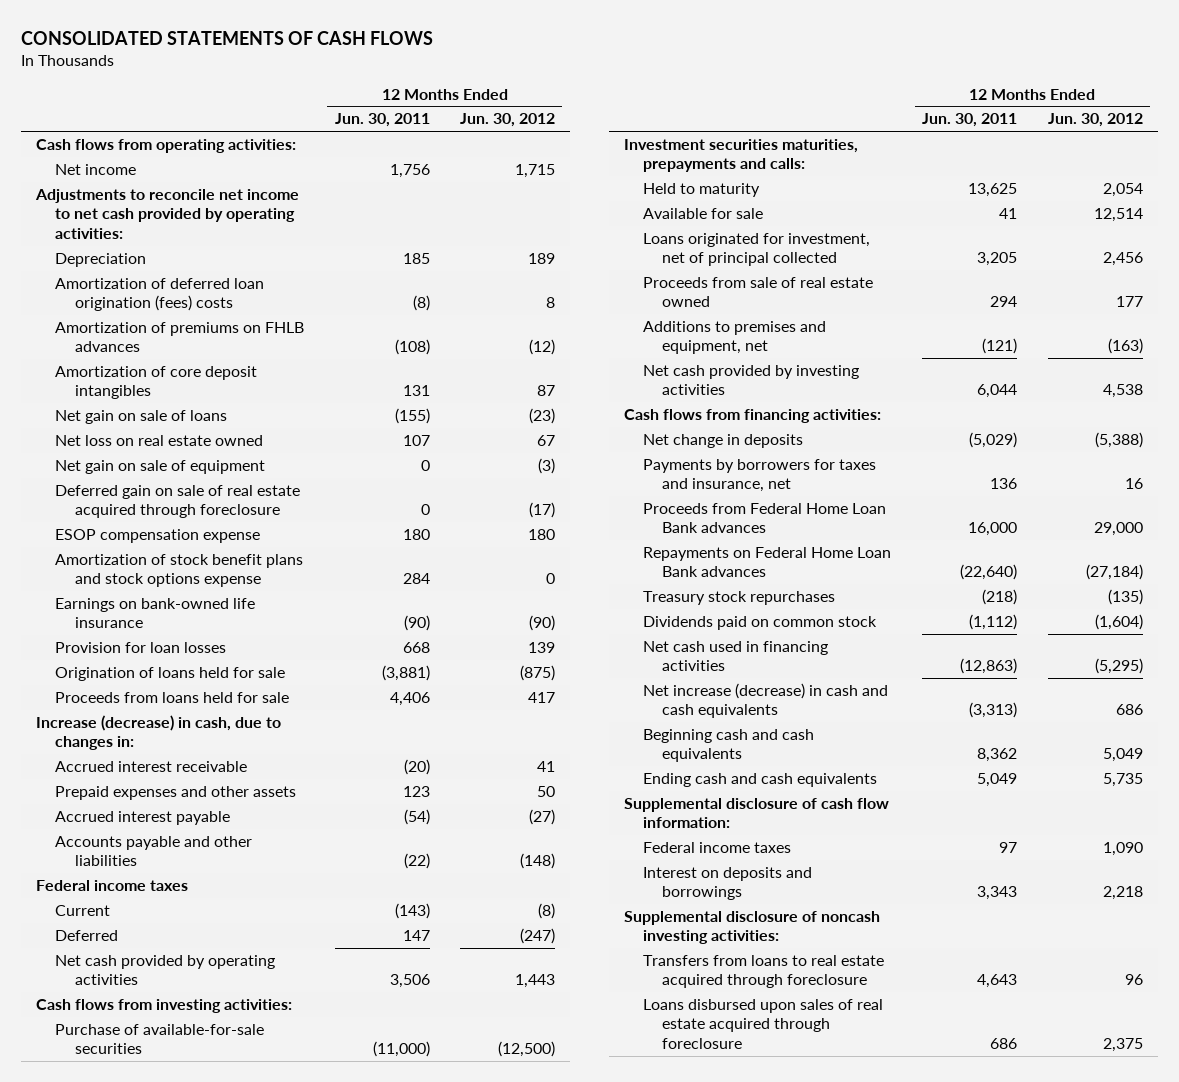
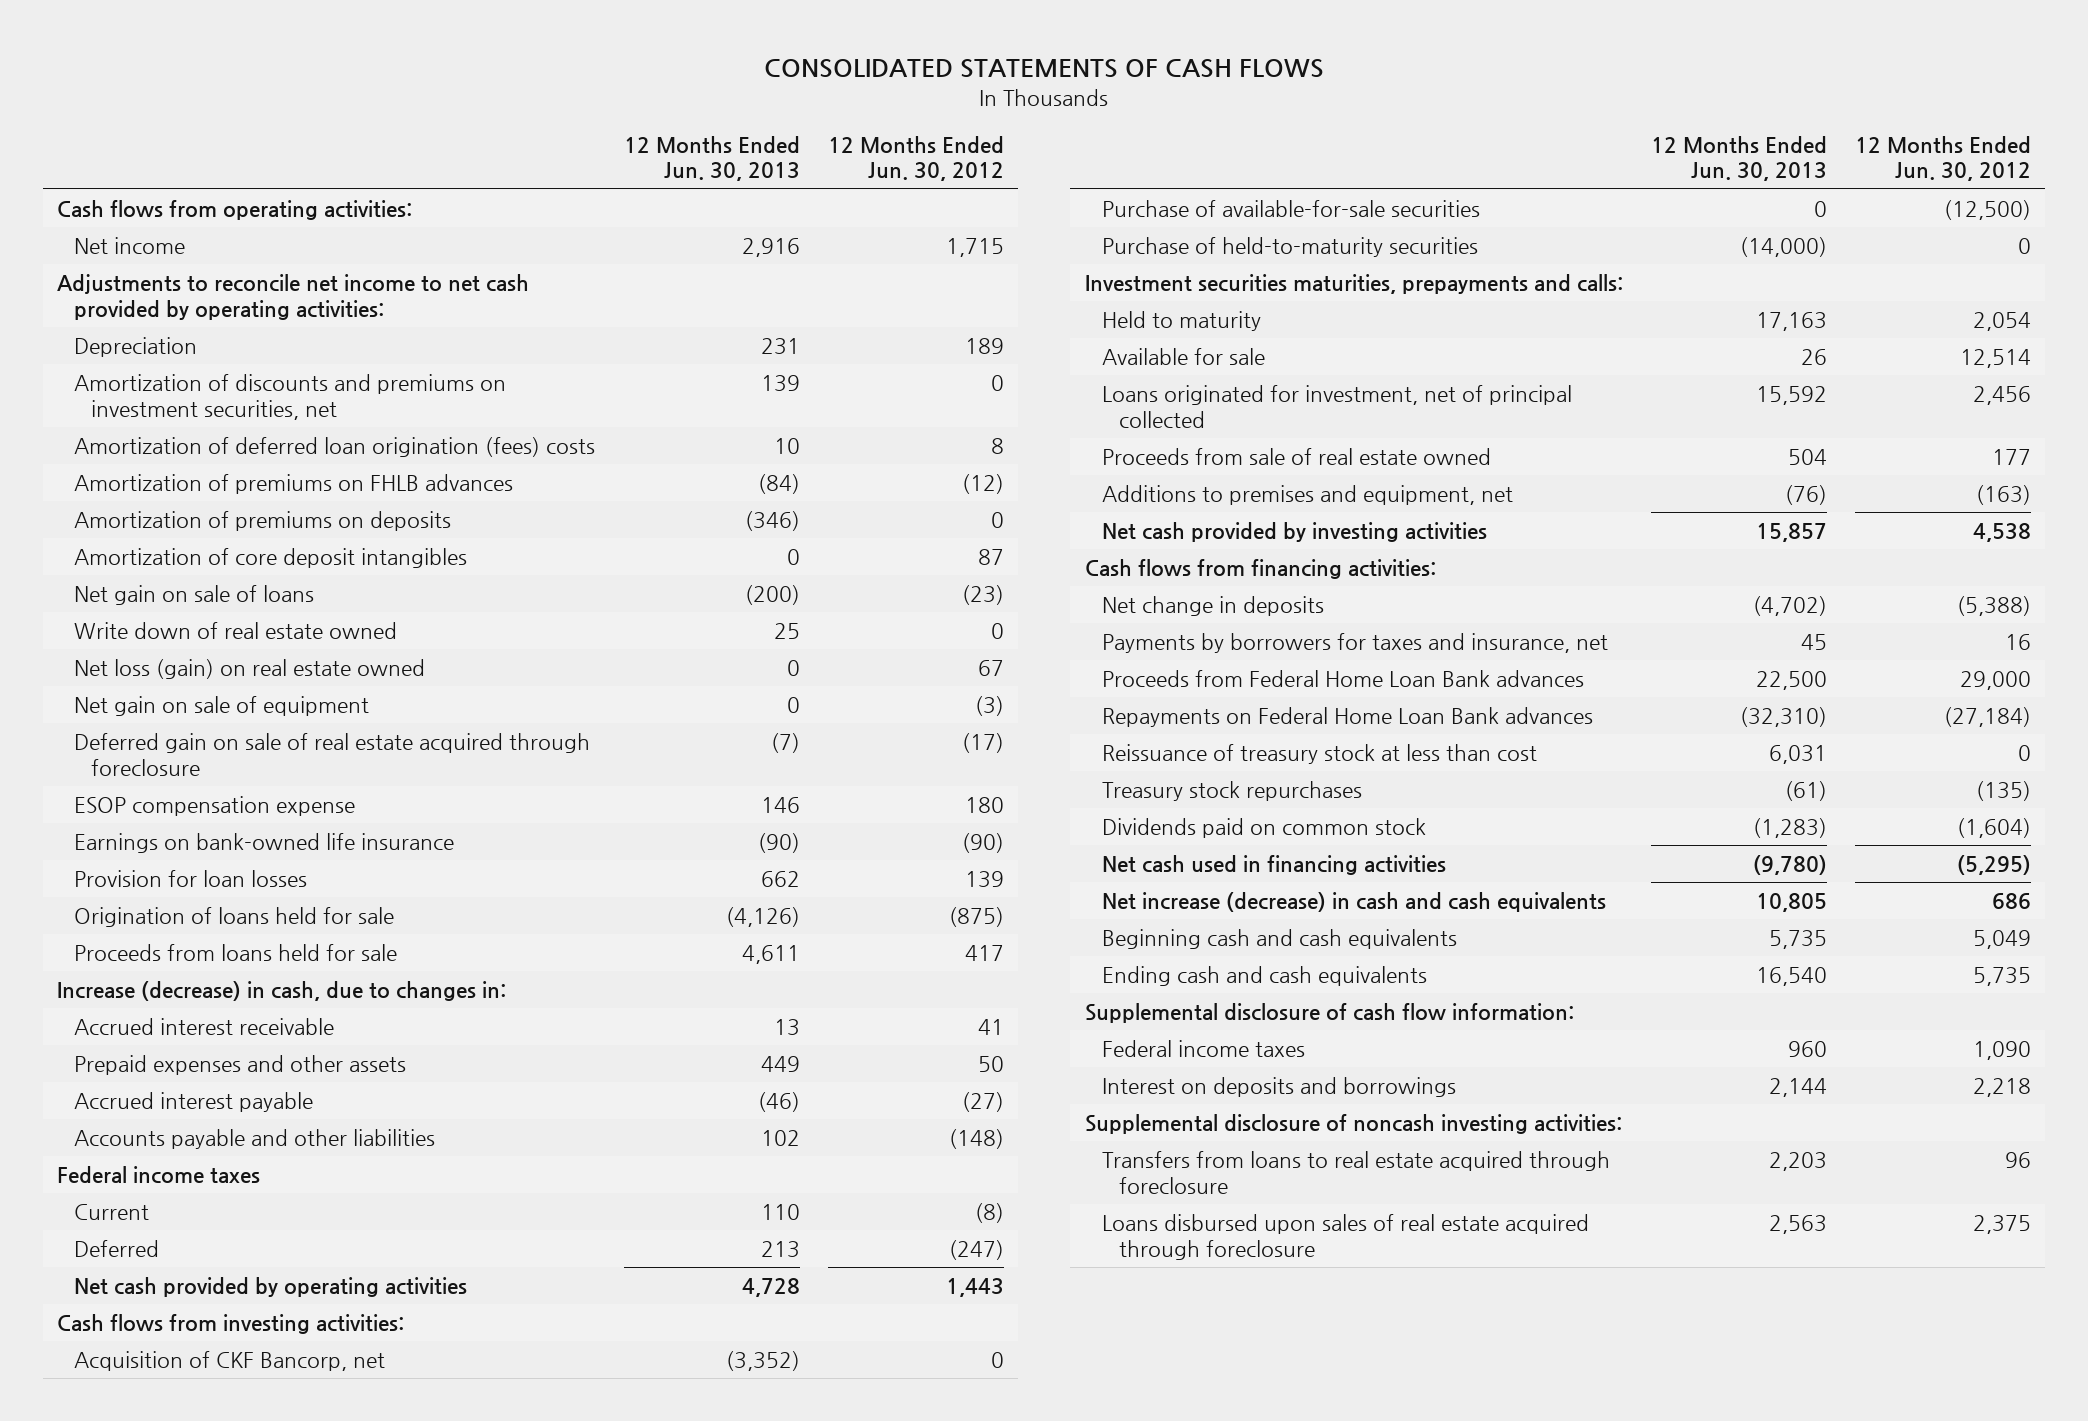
[334,113,430,128] Jun. 30, 2011 -> none
none -> [623,135,800,182] 12 Months Ended Jun. 30, 2013
none -> [74,374,507,420] Amortization of discounts and premiums on investment securities, net
none -> [74,511,452,532] Amortization of premiums on deposits
none -> [74,622,398,640] Write down of real estate owned
[55,434,264,446] Net loss on real estate owned -> [74,659,426,680] Net loss (gain) on real estate owned
[55,553,304,588] Amortization of stock benefit plans and stock options expense -> none
none -> [74,1351,386,1372] Acquisition of CKF Bancorp, net
none -> [1101,237,1478,258] Purchase of held-to-maturity securities
none -> [1101,744,1537,765] Reissuance of treasury stock at less than cost

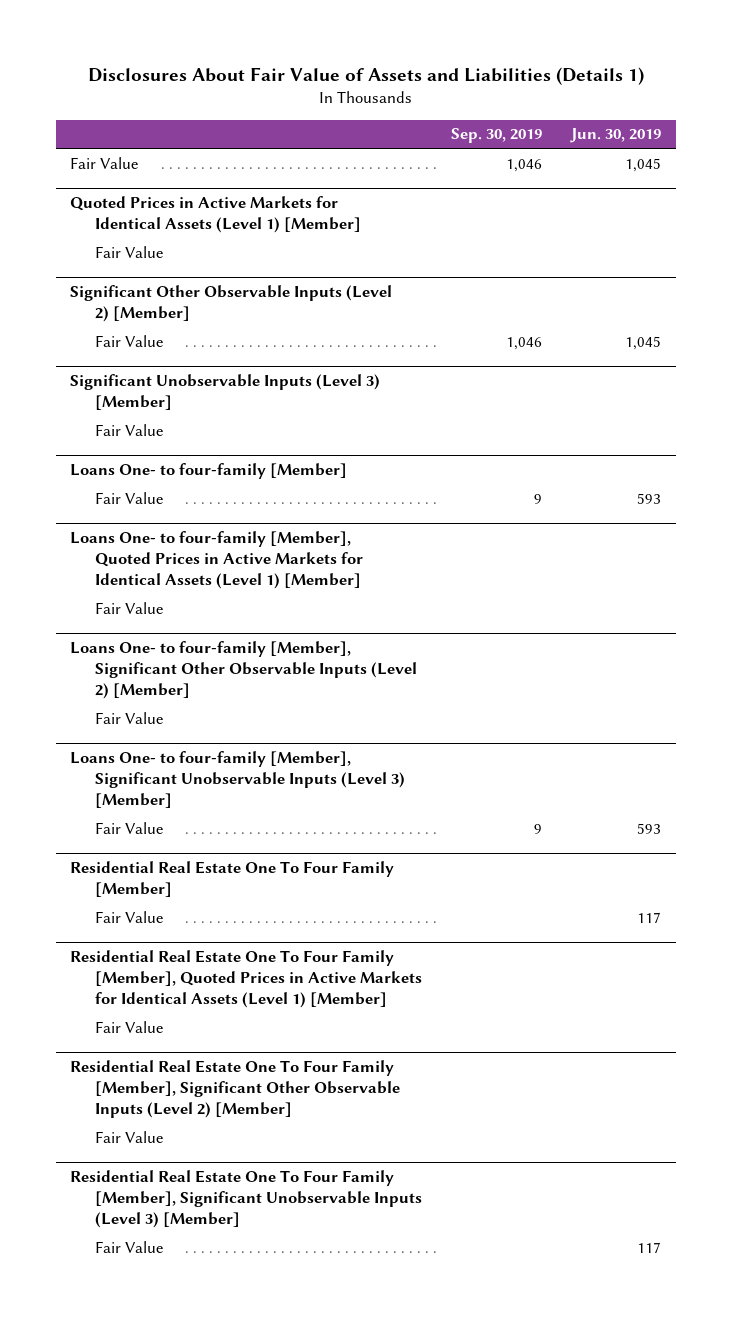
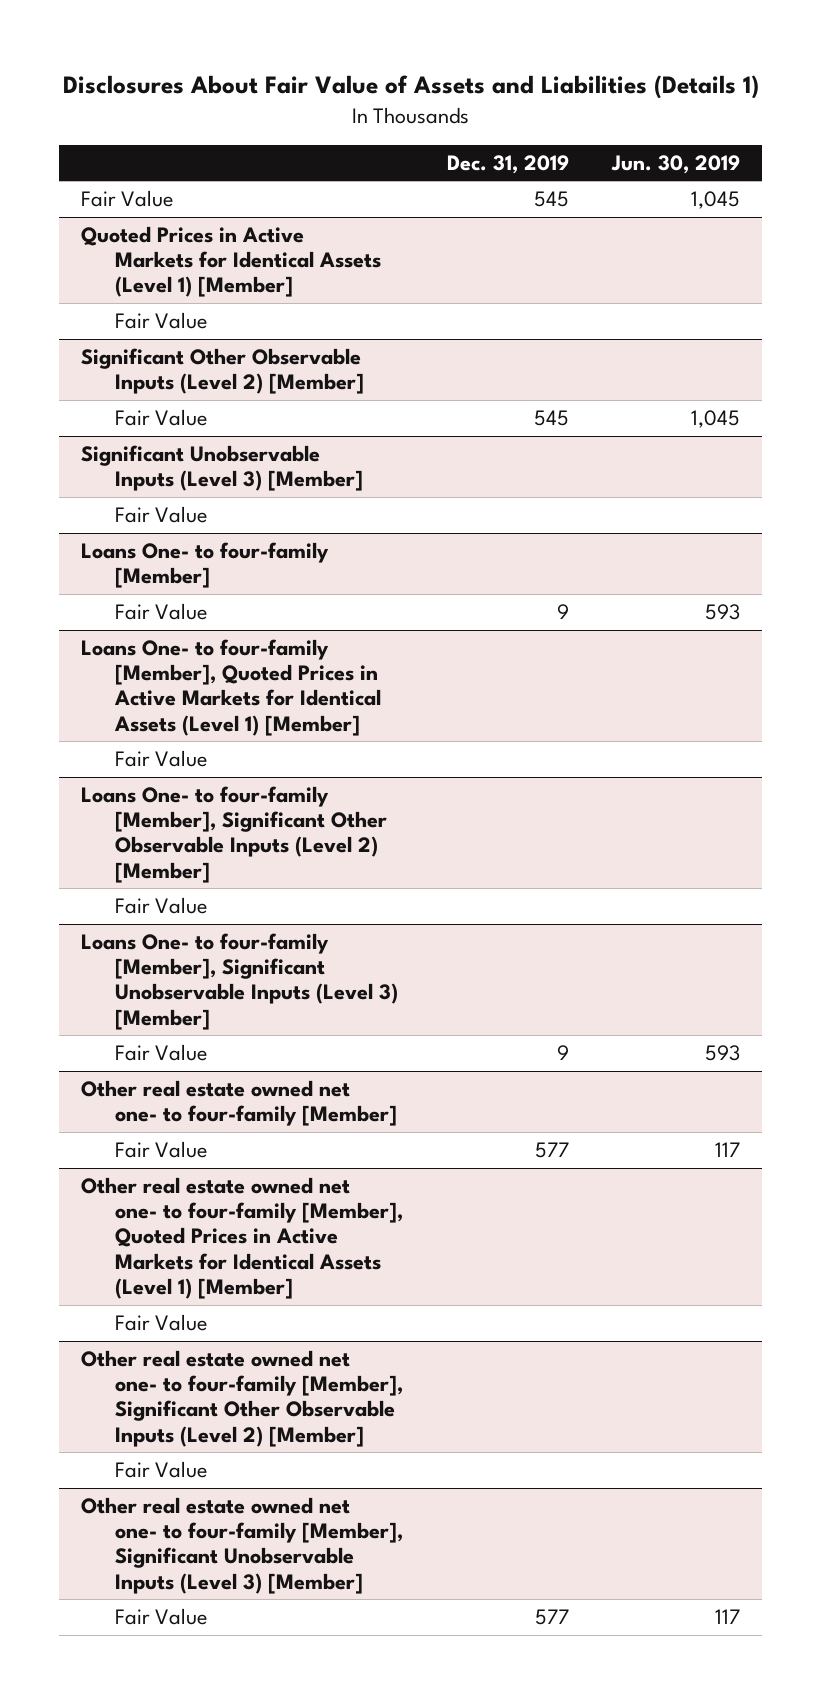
[451,128,543,144] Sep. 30, 2019 -> none
none -> [446,154,569,174] Dec. 31, 2019
[70,861,395,897] Residential Real Estate One To Four Family [Member] -> [81,1079,398,1127] Other real estate owned net one- to four-family [Member]
[70,950,423,1008] Residential Real Estate One To Four Family [Member], Quoted Prices in Active Markets for Identical Assets (Level 1) [Member] -> [81,1176,404,1299] Other real estate owned net one- to four-family [Member], Quoted Prices in Active Markets for Identical Assets (Level 1) [Member]
[70,1060,401,1118] Residential Real Estate One To Four Family [Member], Significant Other Observable Inputs (Level 2) [Member] -> [81,1349,404,1447] Other real estate owned net one- to four-family [Member], Significant Other Observable Inputs (Level 2) [Member]
[70,1170,423,1228] Residential Real Estate One To Four Family [Member], Significant Unobservable Inputs (Level 3) [Member] -> [81,1496,404,1594] Other real estate owned net one- to four-family [Member], Significant Unobservable Inputs (Level 3) [Member]

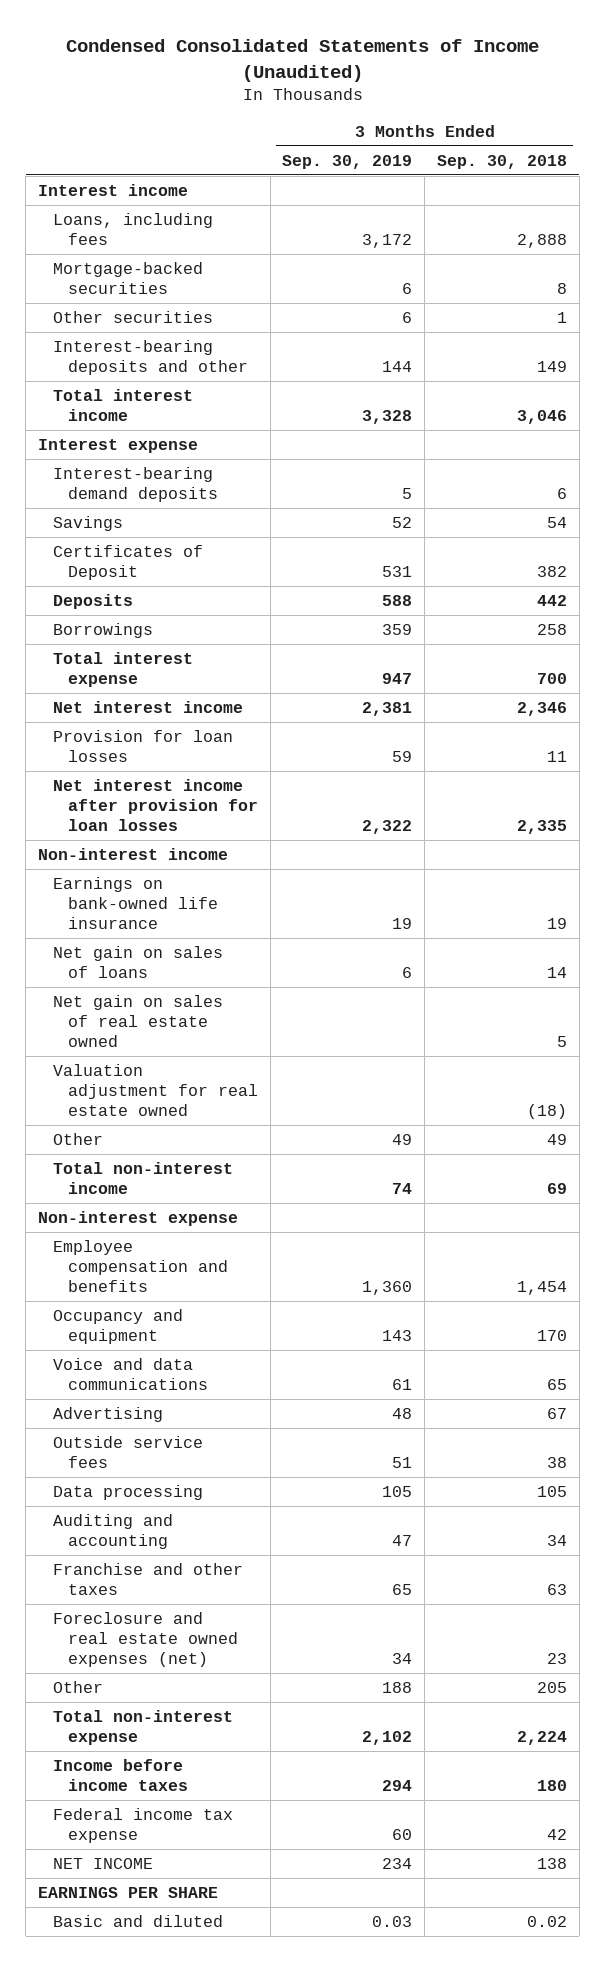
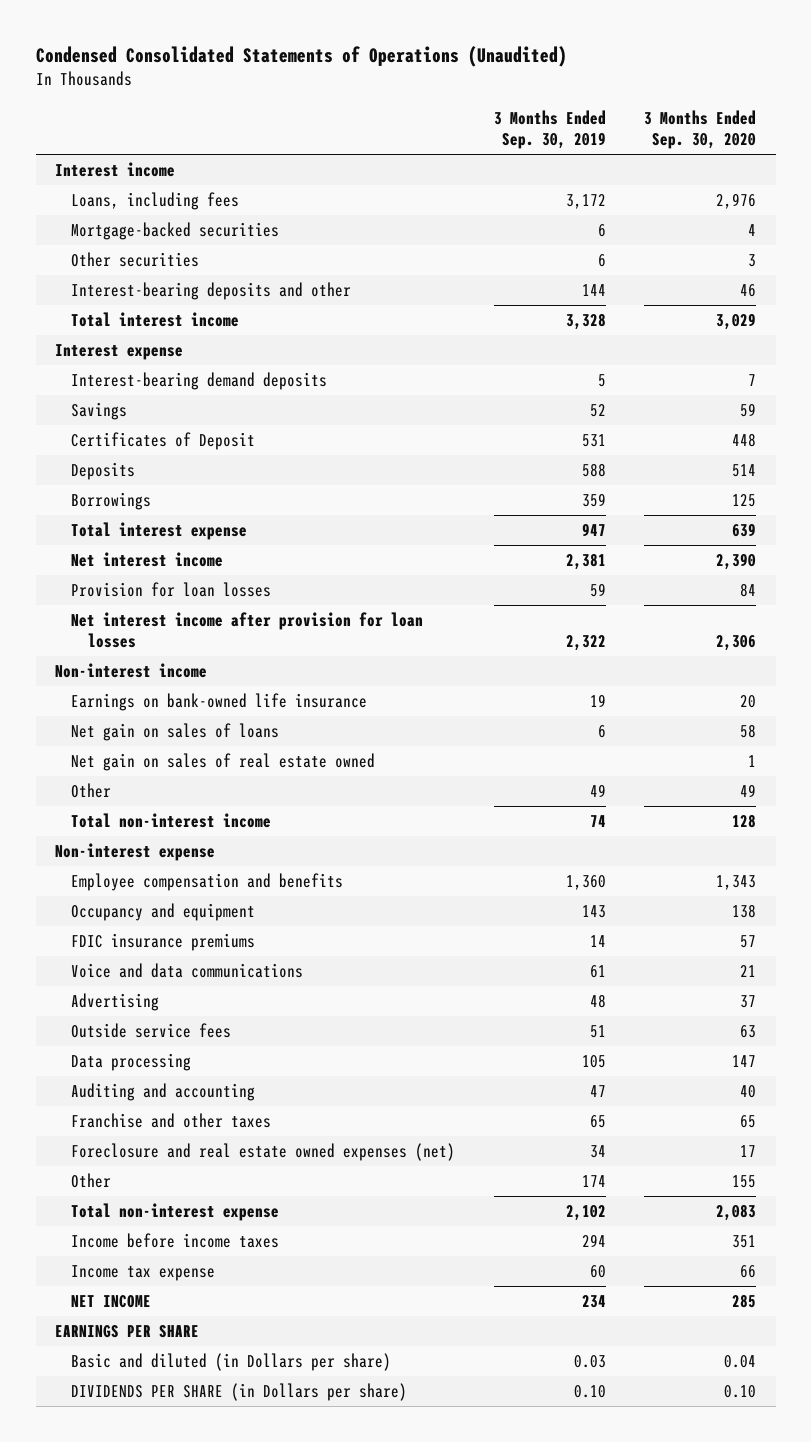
[65,38,539,82] Condensed Consolidated Statements of Income (Unaudited) -> [35,46,567,68] Condensed Consolidated Statements of Operations (Unaudited)
[437,154,568,169] Sep. 30, 2018 -> none
none -> [644,109,757,149] 3 Months Ended Sep. 30, 2020
[52,1063,258,1116] Valuation adjustment for real estate owned -> none
none -> [71,933,256,952] FDIC insurance premiums
[382,1681,413,1693] 188 -> [581,1175,606,1188] 174
[52,1807,233,1843] Federal income tax expense -> [71,1265,216,1282] Income tax expense
[52,1914,223,1927] Basic and diluted -> [71,1353,392,1372] Basic and diluted (in Dollars per share)
none -> [71,1383,408,1402] DIVIDENDS PER SHARE (in Dollars per share)

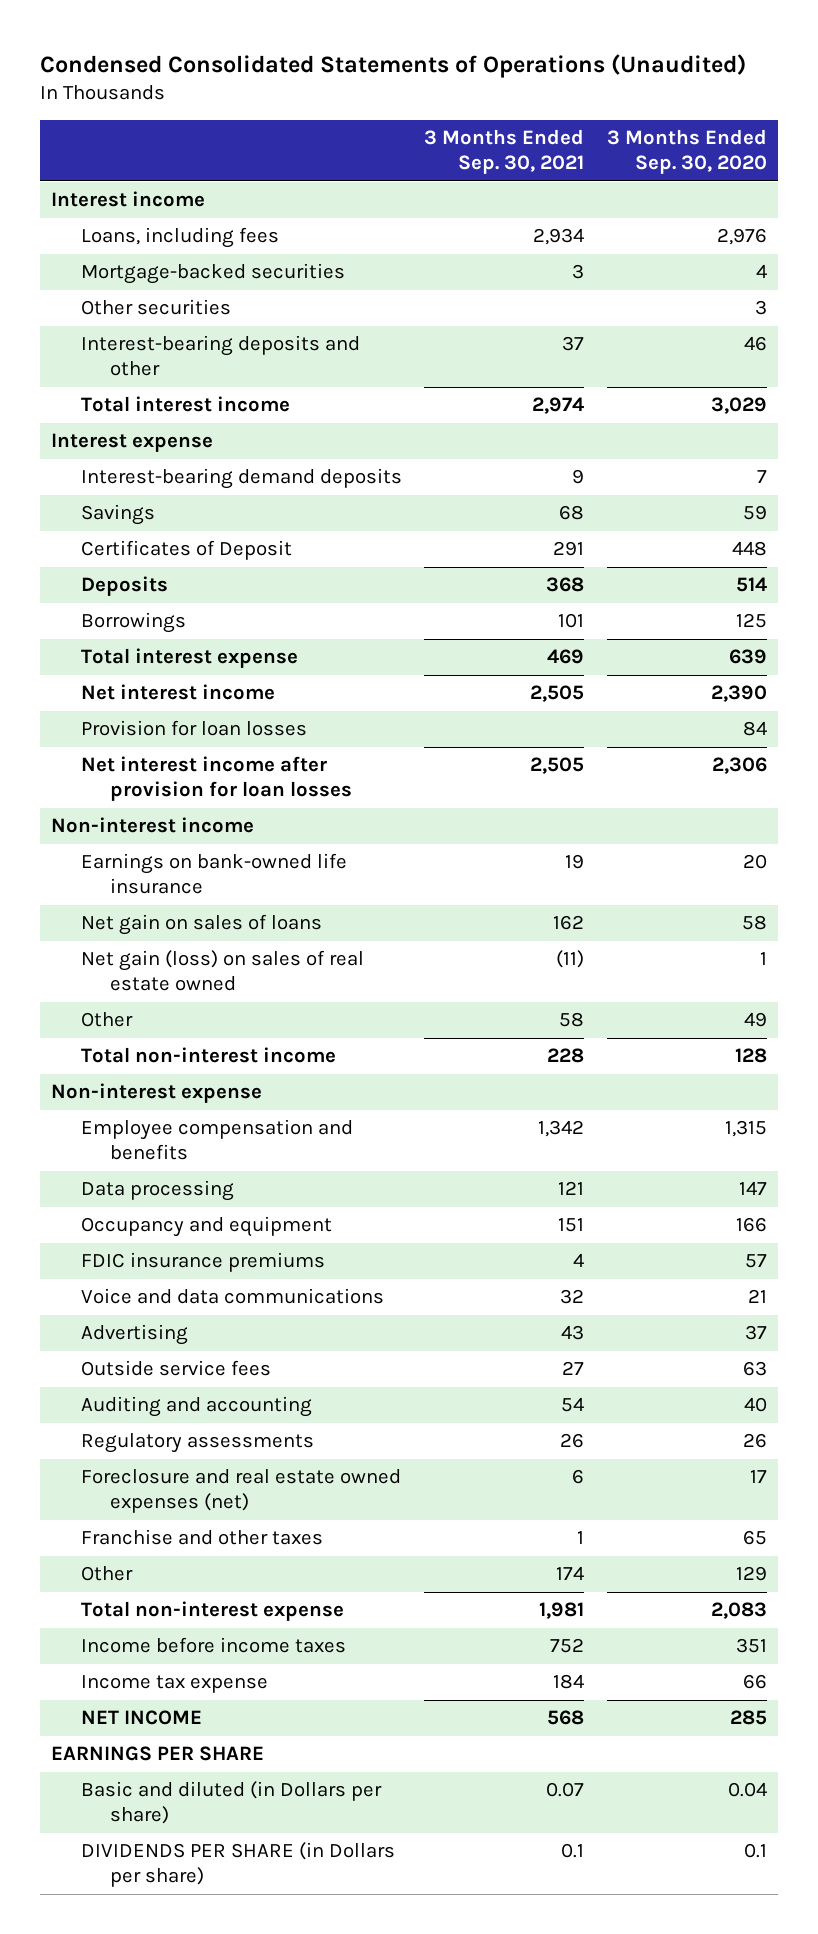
[493,109,606,149] 3 Months Ended Sep. 30, 2019 -> none
none -> [424,129,585,175] 3 Months Ended Sep. 30, 2021
[71,753,376,772] Net gain on sales of real estate owned -> [80,950,364,992] Net gain (loss) on sales of real estate owned
[716,875,757,891] 1,343 -> [725,1120,768,1138] 1,315
[71,1053,192,1072] Data processing -> [80,1180,234,1202] Data processing
[732,904,757,919] 138 -> [736,1217,768,1233] 166
none -> [80,1433,314,1454] Regulatory assessments
[71,1113,272,1129] Franchise and other taxes -> [80,1529,323,1546] Franchise and other taxes
[732,1175,757,1189] 155 -> [736,1566,768,1582] 129
[724,1385,757,1399] 0.10 -> [744,1843,768,1859] 0.1

